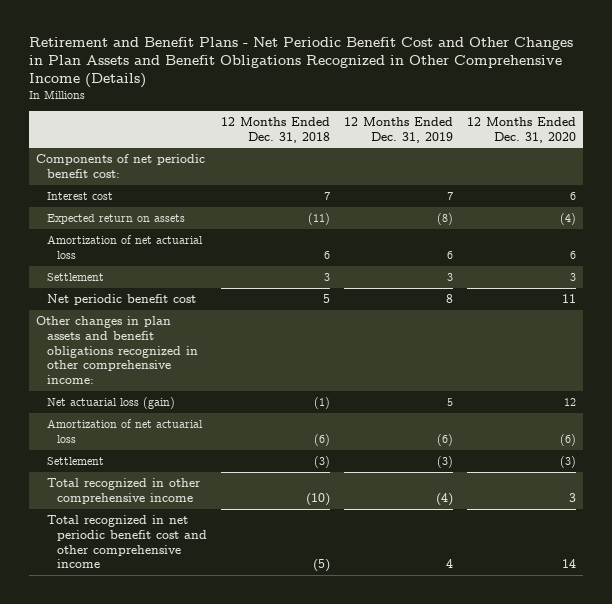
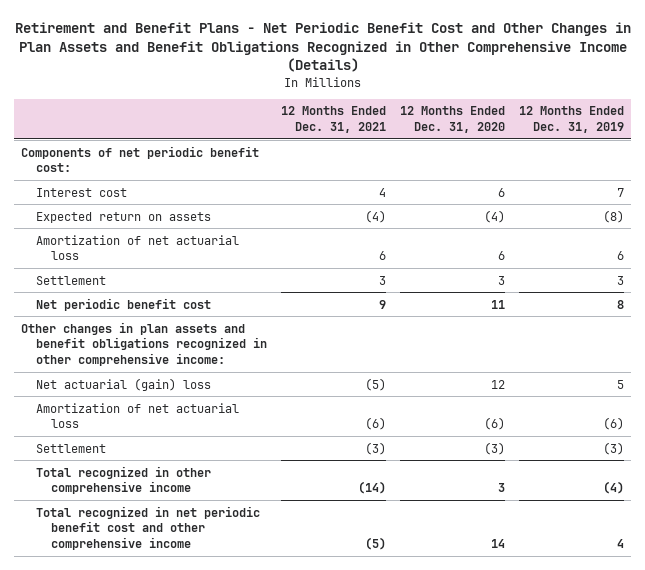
[221,116,331,143] 12 Months Ended Dec. 31, 2018 -> none
none -> [281,106,387,133] 12 Months Ended Dec. 31, 2021
[46,396,175,409] Net actuarial loss (gain) -> [36,377,212,391] Net actuarial (gain) loss

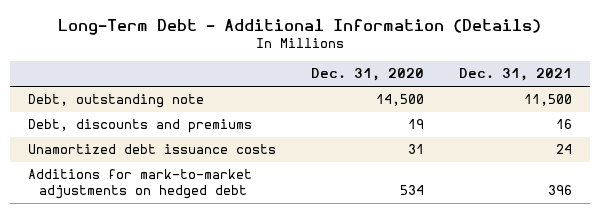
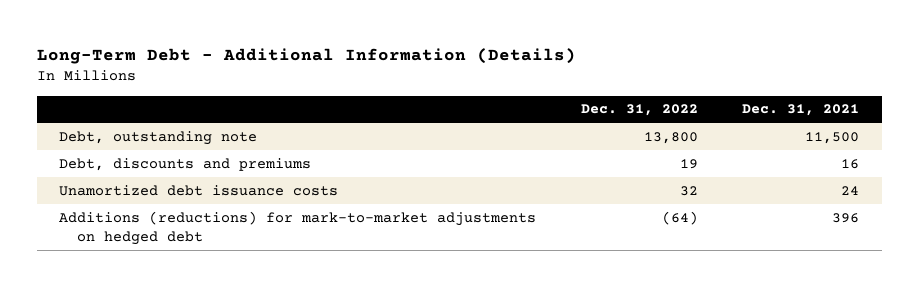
[311,68,425,82] Dec. 31, 2020 -> none
none -> [580,104,698,117] Dec. 31, 2022
[28,169,253,200] Additions for mark-to-market adjustments on hedged debt -> [58,210,536,245] Additions (reductions) for mark-to-market adjustments on hedged debt

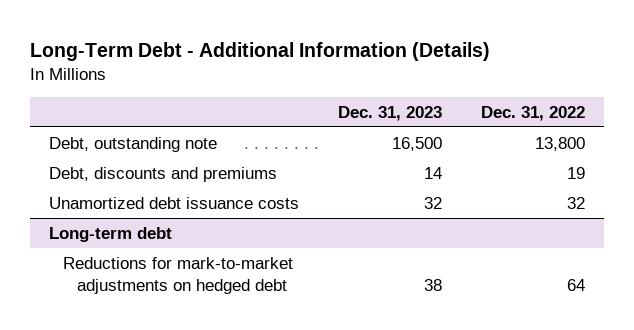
[742,104,860,117] Dec. 31, 2021 -> none
none -> [337,105,442,121] Dec. 31, 2023
none -> [49,226,173,242] Long-term debt
[58,210,536,245] Additions (reductions) for mark-to-market adjustments on hedged debt -> [63,256,294,294] Reductions for mark-to-market adjustments on hedged debt
[661,210,698,225] (64) -> [566,278,585,291] 64

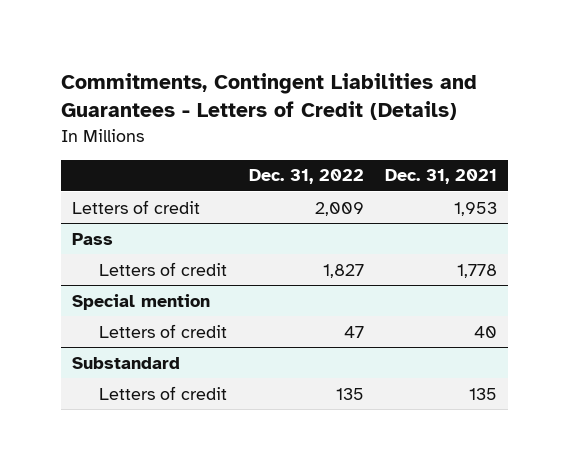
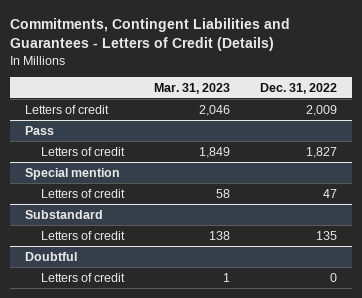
[385,169,498,185] Dec. 31, 2021 -> none
none -> [153,82,230,94] Mar. 31, 2023
none -> [25,251,78,261] Doubtful
none -> [40,272,125,282] Letters of credit

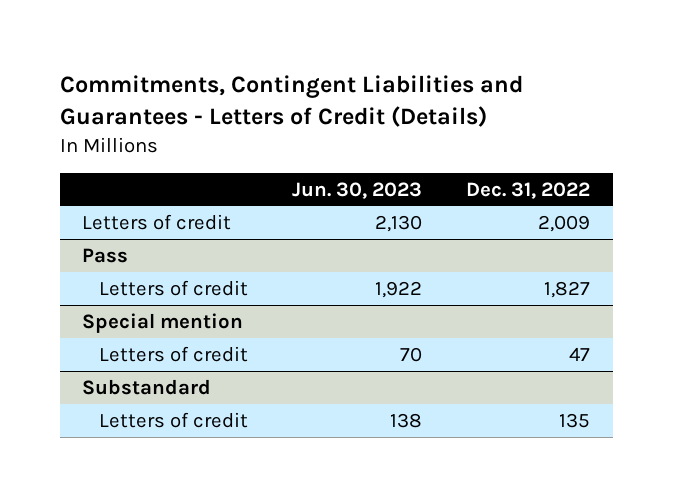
[153,82,230,94] Mar. 31, 2023 -> none
none -> [292,181,423,199] Jun. 30, 2023
[25,251,78,261] Doubtful -> none
[40,272,125,282] Letters of credit -> none

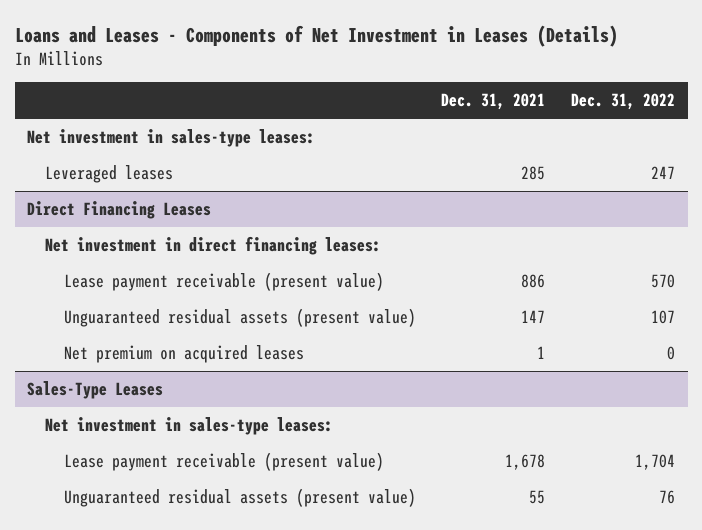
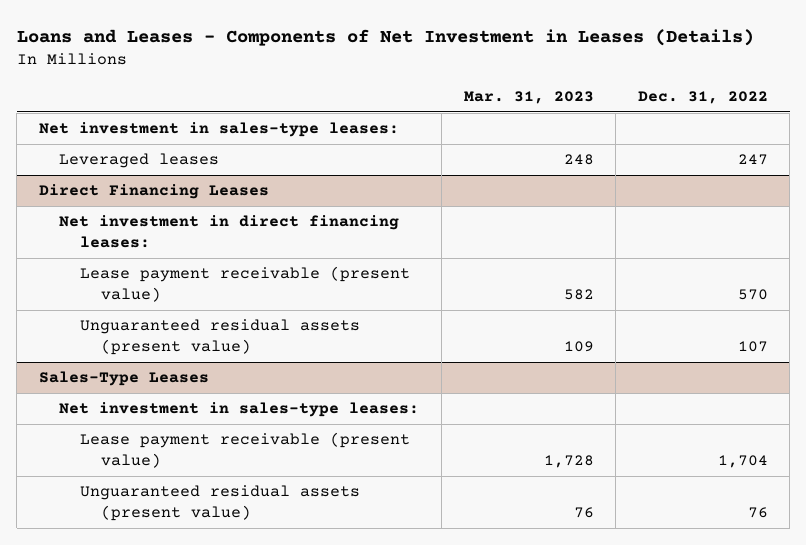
[441,93,546,111] Dec. 31, 2021 -> none
none -> [463,91,594,105] Mar. 31, 2023
[63,345,304,364] Net premium on acquired leases -> none

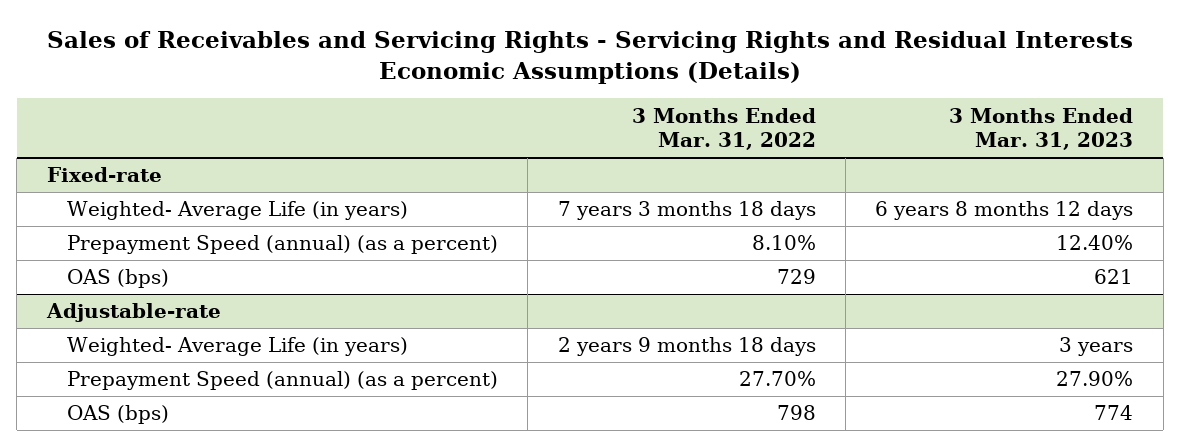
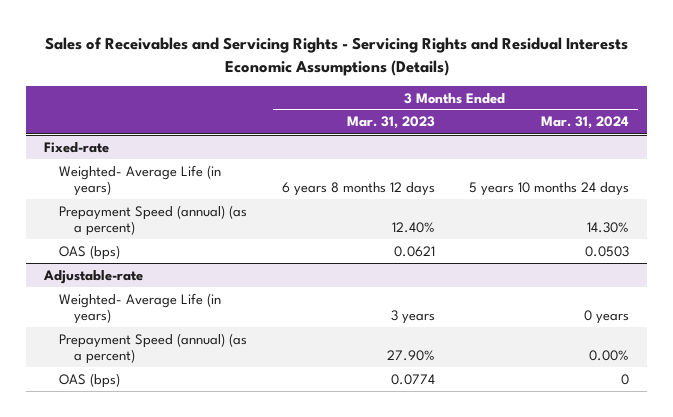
[631,107,816,151] 3 Months Ended Mar. 31, 2022 -> none
none -> [541,116,630,130] Mar. 31, 2024
[1094,269,1134,285] 621 -> [393,245,435,257] 0.0621
[1094,405,1134,421] 774 -> [390,373,435,385] 0.0774

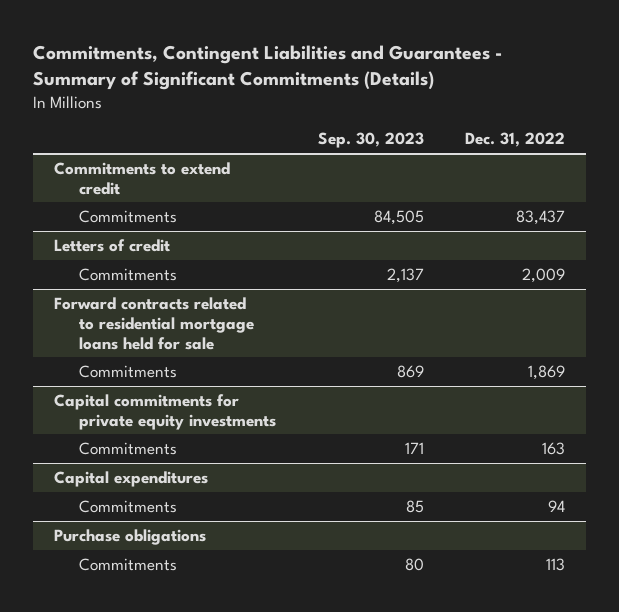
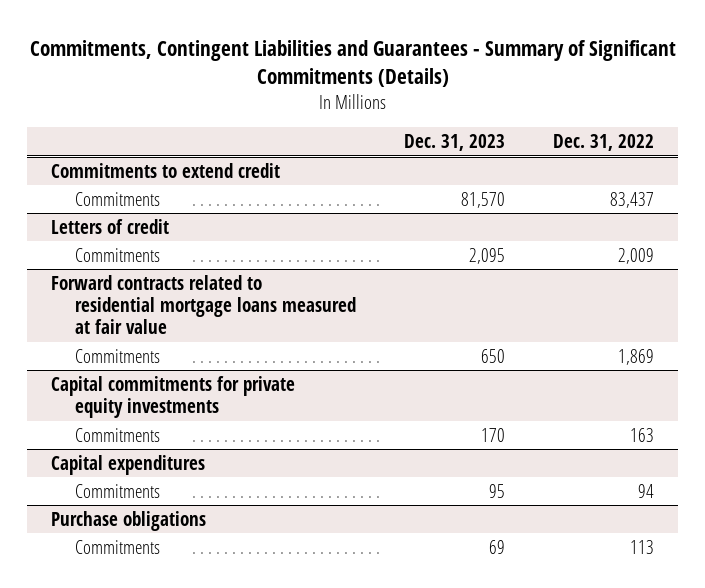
[317,132,424,149] Sep. 30, 2023 -> none
none -> [403,134,505,152] Dec. 31, 2023
[53,296,255,350] Forward contracts related to residential mortgage loans held for sale -> [51,274,356,335] Forward contracts related to residential mortgage loans measured at fair value

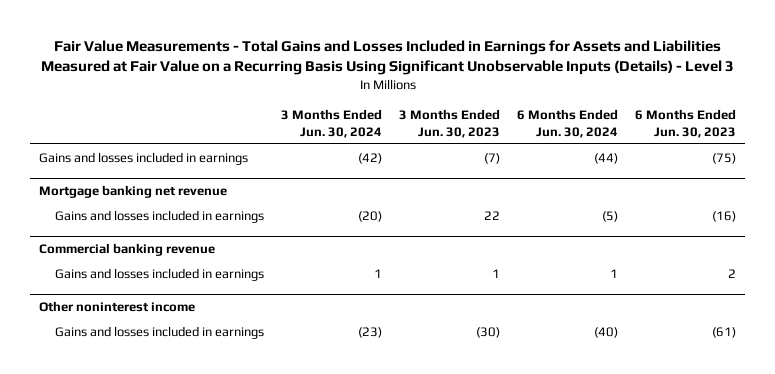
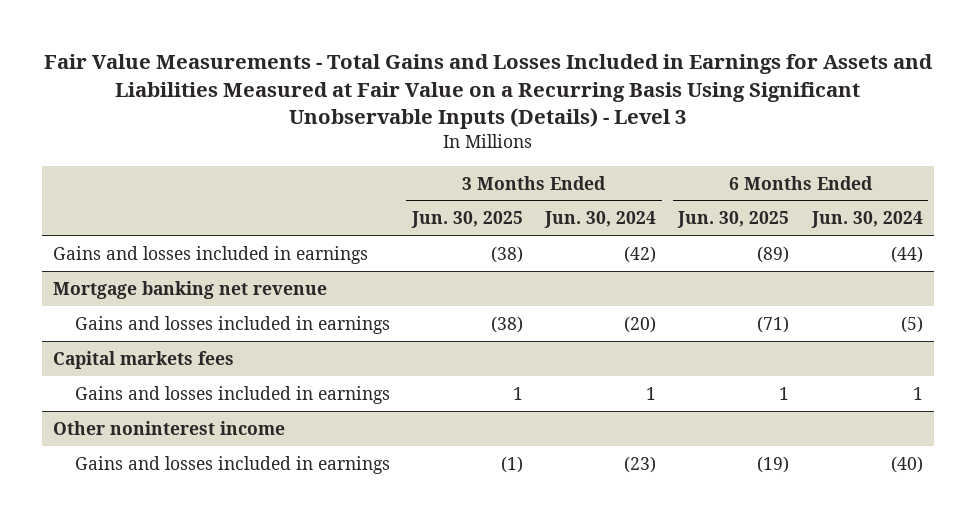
[398,108,500,138] 3 Months Ended Jun. 30, 2023 -> none
[635,108,737,138] 6 Months Ended Jun. 30, 2023 -> none
none -> [410,211,523,229] Jun. 30, 2025
none -> [677,211,790,229] Jun. 30, 2025
[38,243,215,257] Commercial banking revenue -> [52,350,234,369] Capital markets fees

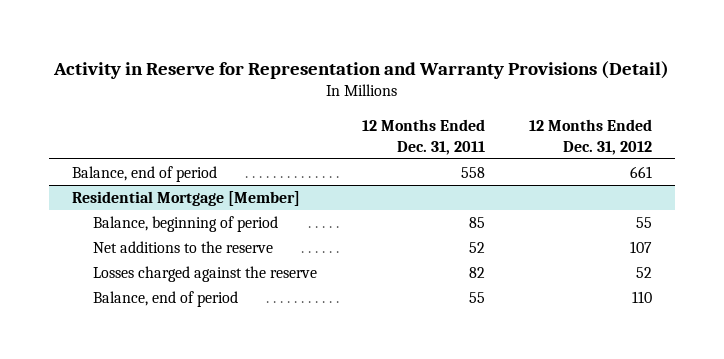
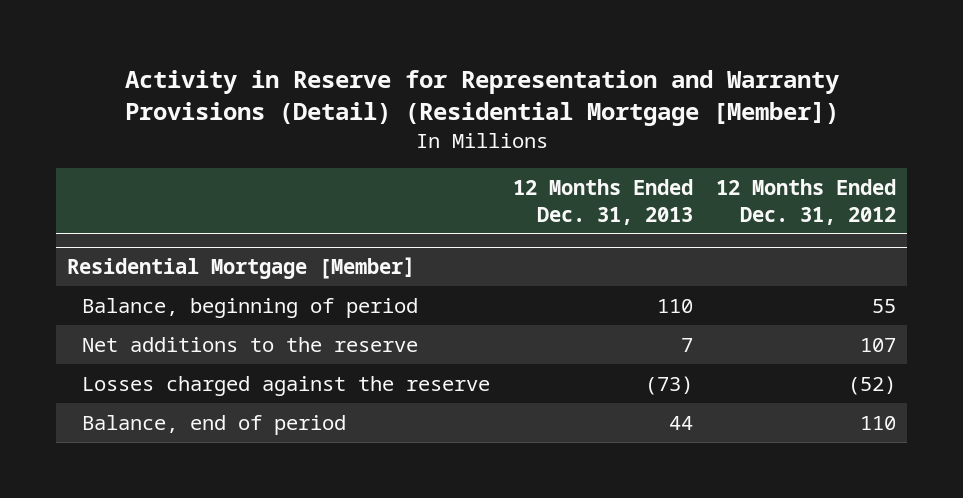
[53,60,670,79] Activity in Reserve for Representation and Warranty Provisions (Detail) -> [124,69,839,126] Activity in Reserve for Representation and Warranty Provisions (Detail) (Residential Mortgage [Member])
[361,118,485,155] 12 Months Ended Dec. 31, 2011 -> none
none -> [513,179,694,225] 12 Months Ended Dec. 31, 2013
[71,166,217,183] Balance, end of period -> none
[636,267,653,279] 52 -> [847,375,896,395] (52)

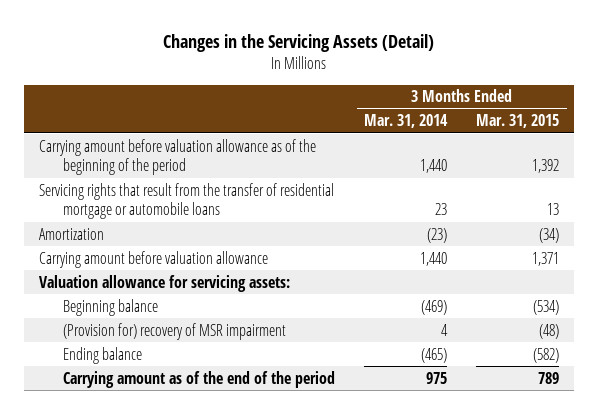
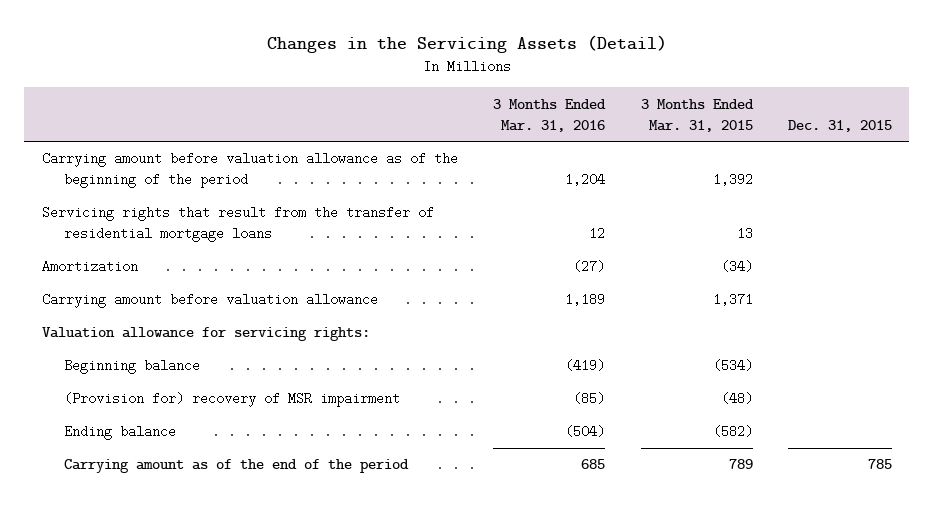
[364,114,449,129] Mar. 31, 2014 -> none
none -> [493,98,607,132] 3 Months Ended Mar. 31, 2016
none -> [787,119,892,132] Dec. 31, 2015
[39,182,335,220] Servicing rights that result from the transfer of residential mortgage or automobile loans -> [42,206,435,243] Servicing rights that result from the transfer of residential mortgage loans
[39,274,291,292] Valuation allowance for servicing assets: -> [42,327,371,342] Valuation allowance for servicing rights:

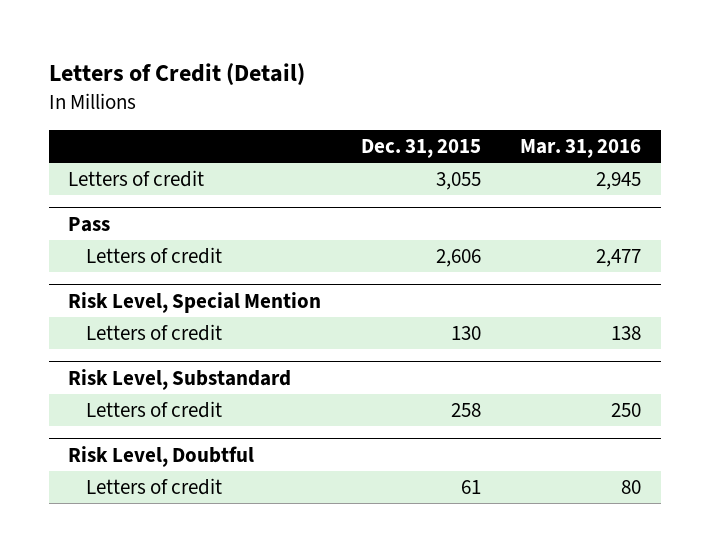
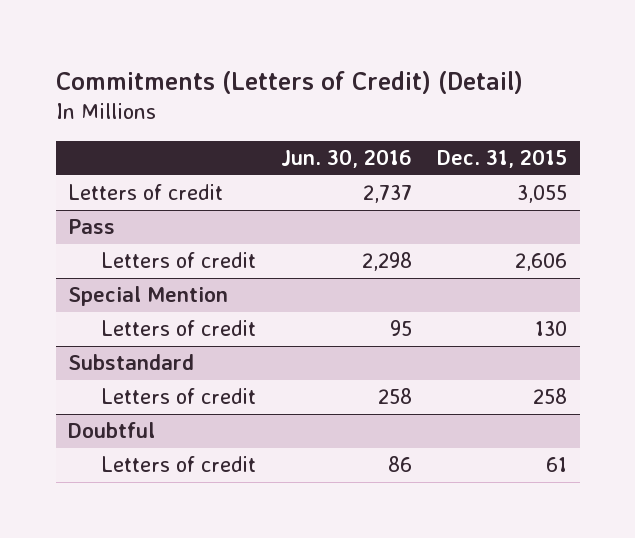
[48,63,305,86] Letters of Credit (Detail) -> [55,70,523,94] Commitments (Letters of Credit) (Detail)
[520,139,642,159] Mar. 31, 2016 -> none
none -> [280,149,412,169] Jun. 30, 2016
[68,291,322,313] Risk Level, Special Mention -> [68,286,229,307] Special Mention
[68,368,292,390] Risk Level, Substandard -> [68,354,195,371] Substandard
[68,445,255,467] Risk Level, Doubtful -> [68,422,156,439] Doubtful

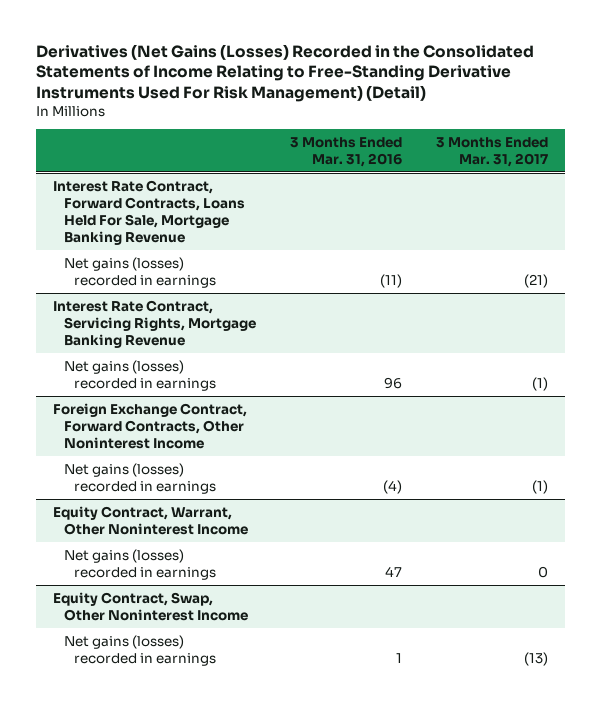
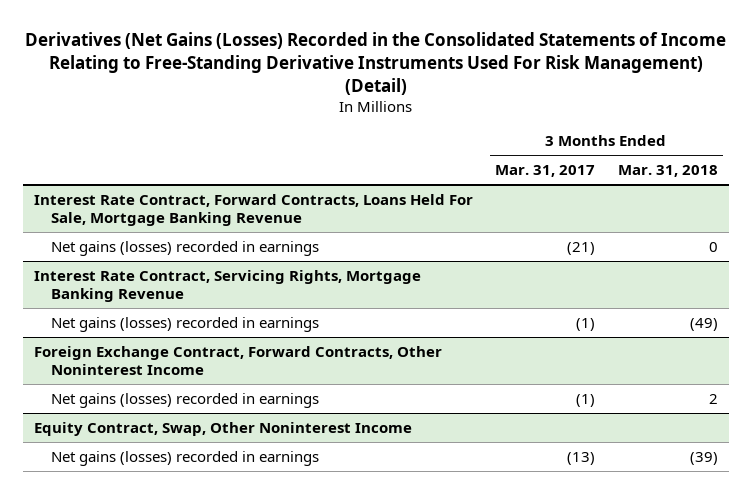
[289,136,402,167] 3 Months Ended Mar. 31, 2016 -> none
none -> [617,165,718,178] Mar. 31, 2018
[53,505,248,535] Equity Contract, Warrant, Other Noninterest Income -> none
[63,548,216,580] Net gains (losses) recorded in earnings -> none

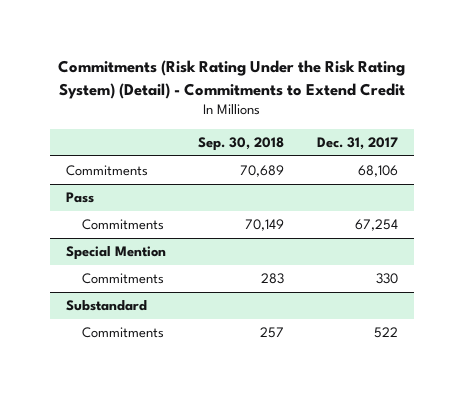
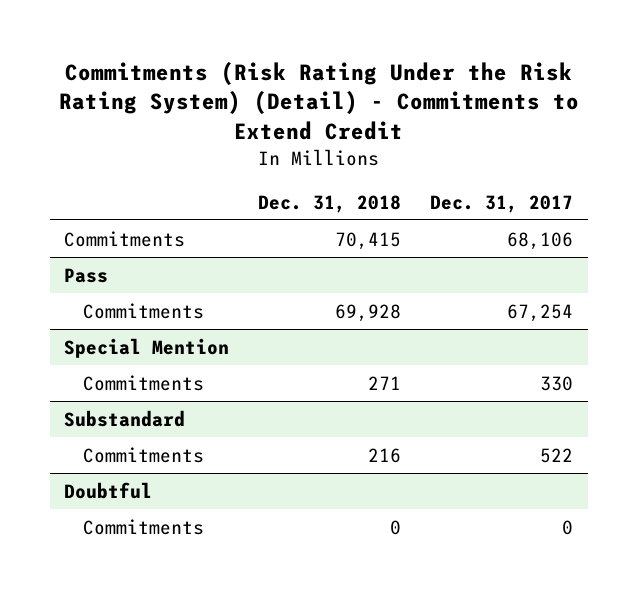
[198,136,285,151] Sep. 30, 2018 -> none
none -> [258,194,402,213] Dec. 31, 2018
none -> [64,481,153,499] Doubtful
none -> [82,518,204,535] Commitments

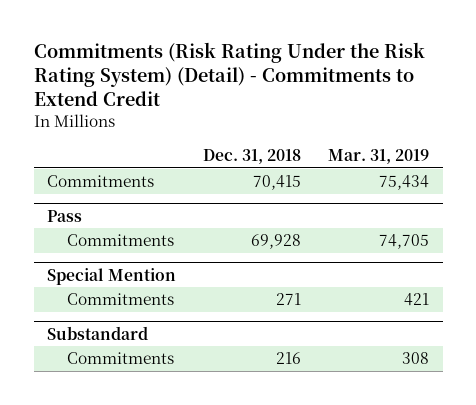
[430,194,574,213] Dec. 31, 2017 -> none
none -> [328,148,430,164] Mar. 31, 2019
[64,481,153,499] Doubtful -> none
[82,518,204,535] Commitments -> none

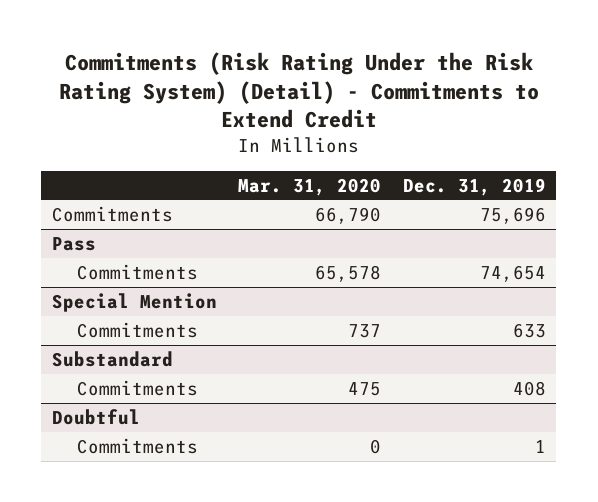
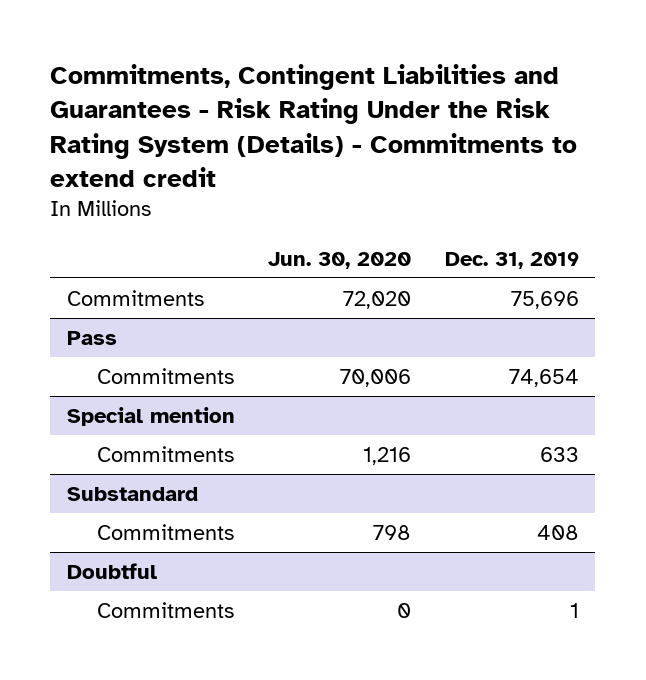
[58,52,539,129] Commitments (Risk Rating Under the Risk Rating System) (Detail) - Commitments to Extend Credit -> [50,64,578,187] Commitments, Contingent Liabilities and Guarantees - Risk Rating Under the Risk Rating System (Details) - Commitments to extend credit
[238,177,382,196] Mar. 31, 2020 -> none
none -> [268,251,412,269] Jun. 30, 2020
[52,292,218,312] Special Mention -> [66,407,235,427] Special mention

